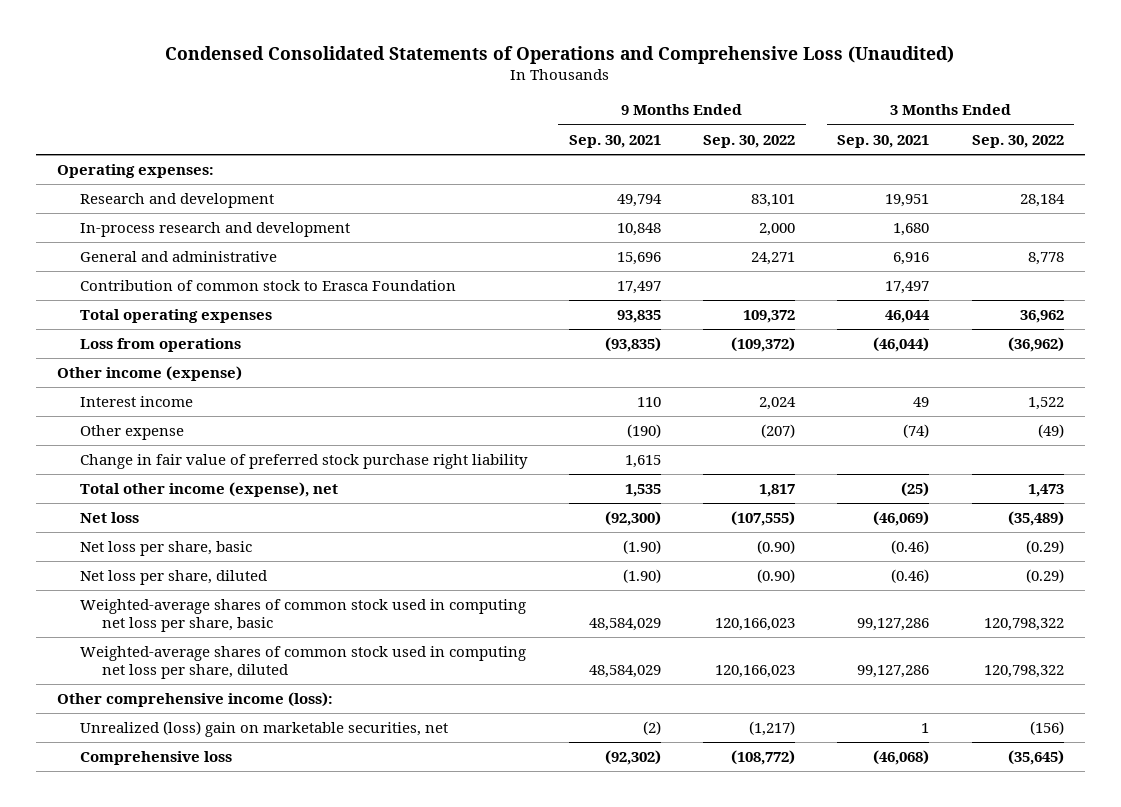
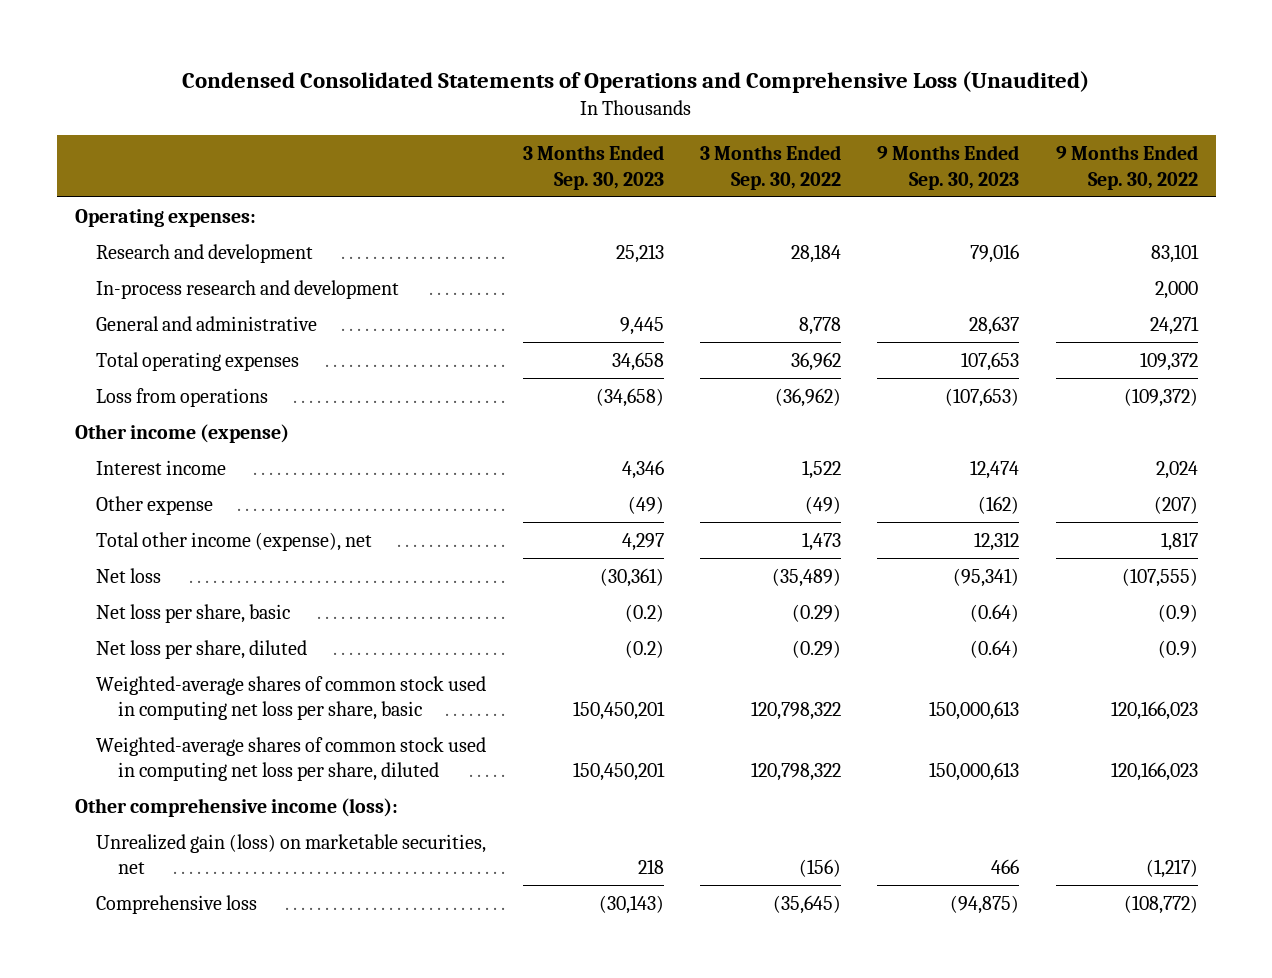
[568,134,661,148] Sep. 30, 2021 -> none
[837,134,930,148] Sep. 30, 2021 -> none
none -> [522,145,664,190] 3 Months Ended Sep. 30, 2023
none -> [877,145,1020,190] 9 Months Ended Sep. 30, 2023
[79,280,456,292] Contribution of common stock to Erasca Foundation -> none
[79,454,528,470] Change in fair value of preferred stock purchase right liability -> none
[757,540,796,555] (0.90) -> [1157,603,1198,622] (0.9)
[757,569,796,584] (0.90) -> [1157,639,1198,658] (0.9)
[79,721,448,738] Unrealized (loss) gain on marketable securities, net -> [96,833,487,875] Unrealized gain (loss) on marketable securities, net

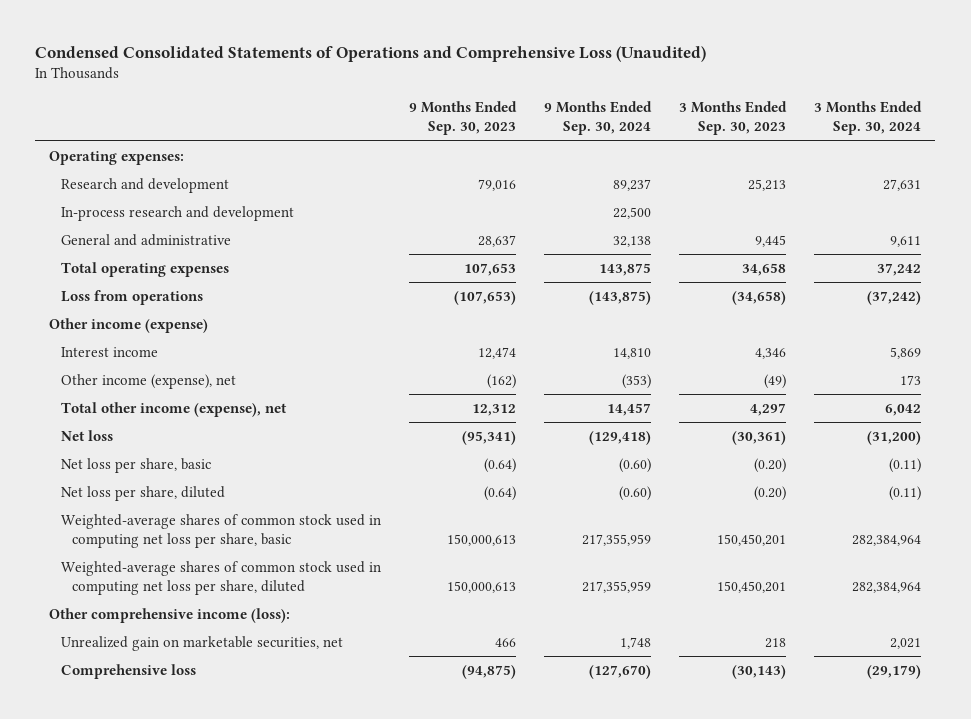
[700,145,842,190] 3 Months Ended Sep. 30, 2022 -> none
[1055,145,1198,190] 9 Months Ended Sep. 30, 2022 -> none
none -> [543,101,652,136] 9 Months Ended Sep. 30, 2024
none -> [814,101,923,136] 3 Months Ended Sep. 30, 2024
[96,495,214,515] Other expense -> [60,373,236,389] Other income (expense), net
[624,603,664,622] (0.2) -> [754,457,787,473] (0.20)
[624,639,664,658] (0.2) -> [754,485,787,501] (0.20)
[96,833,487,875] Unrealized gain (loss) on marketable securities, net -> [60,635,343,651] Unrealized gain on marketable securities, net

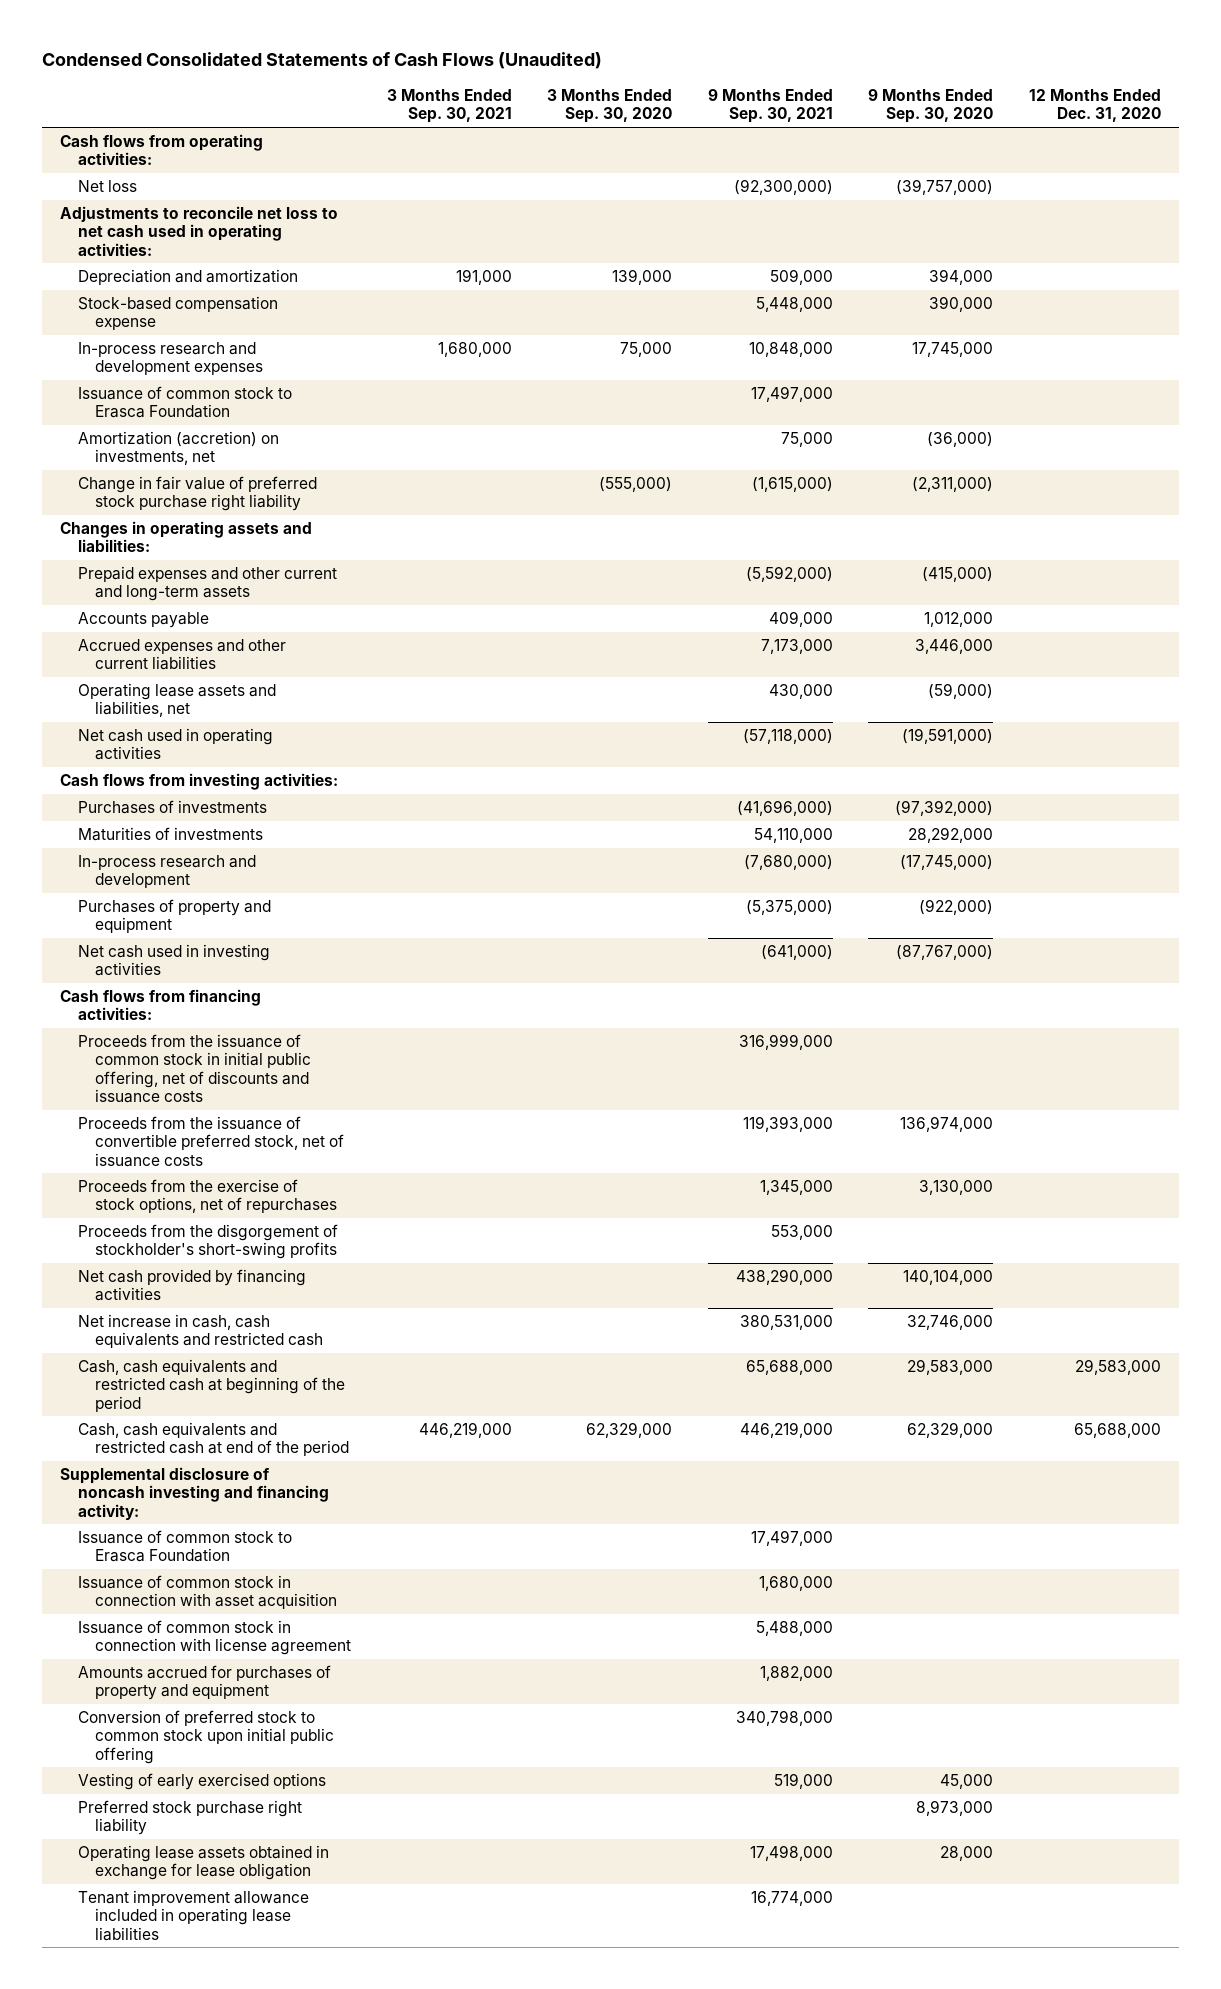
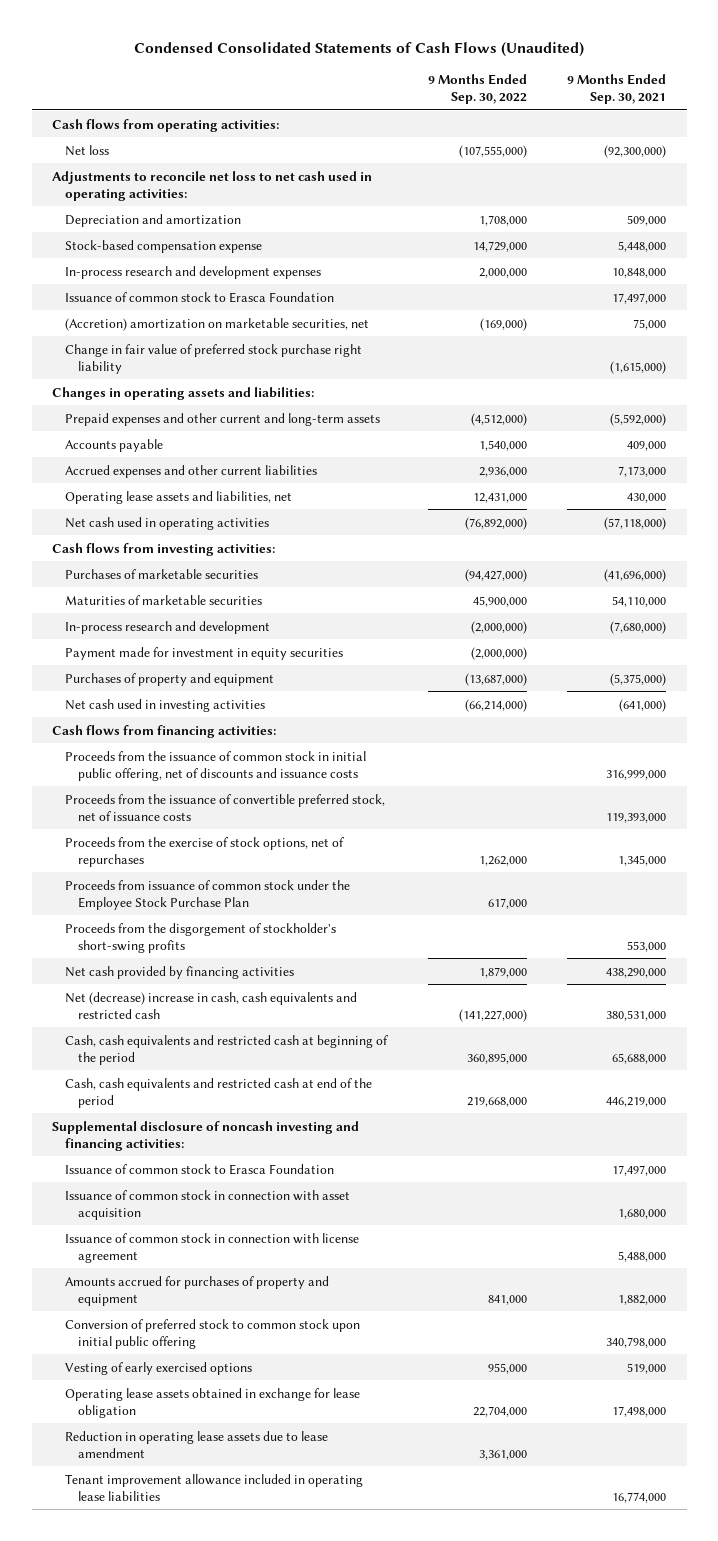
[386,89,512,124] 3 Months Ended Sep. 30, 2021 -> none
[547,89,673,124] 3 Months Ended Sep. 30, 2020 -> none
[868,89,994,124] 9 Months Ended Sep. 30, 2020 -> none
[1028,89,1161,123] 12 Months Ended Dec. 31, 2020 -> none
none -> [427,73,527,105] 9 Months Ended Sep. 30, 2022
[77,431,279,466] Amortization (accretion) on investments, net -> [65,317,370,331] (Accretion) amortization on marketable securities, net
[77,800,267,815] Purchases of investments -> [65,568,259,579] Purchases of marketable securities
[77,827,263,842] Maturities of investments -> [65,594,263,605] Maturities of marketable securities
none -> [65,646,344,660] Payment made for investment in equity securities
none -> [65,879,351,910] Proceeds from issuance of common stock under the Employee Stock Purchase Plan
[77,1314,324,1349] Net increase in cash, cash equivalents and restricted cash -> [65,991,358,1019] Net (decrease) increase in cash, cash equivalents and restricted cash
[59,1467,329,1520] Supplemental disclosure of noncash investing and financing activity: -> [51,1120,359,1151] Supplemental disclosure of noncash investing and financing activities:
[77,1800,302,1836] Preferred stock purchase right liability -> none
none -> [65,1430,329,1458] Reduction in operating lease assets due to lease amendment

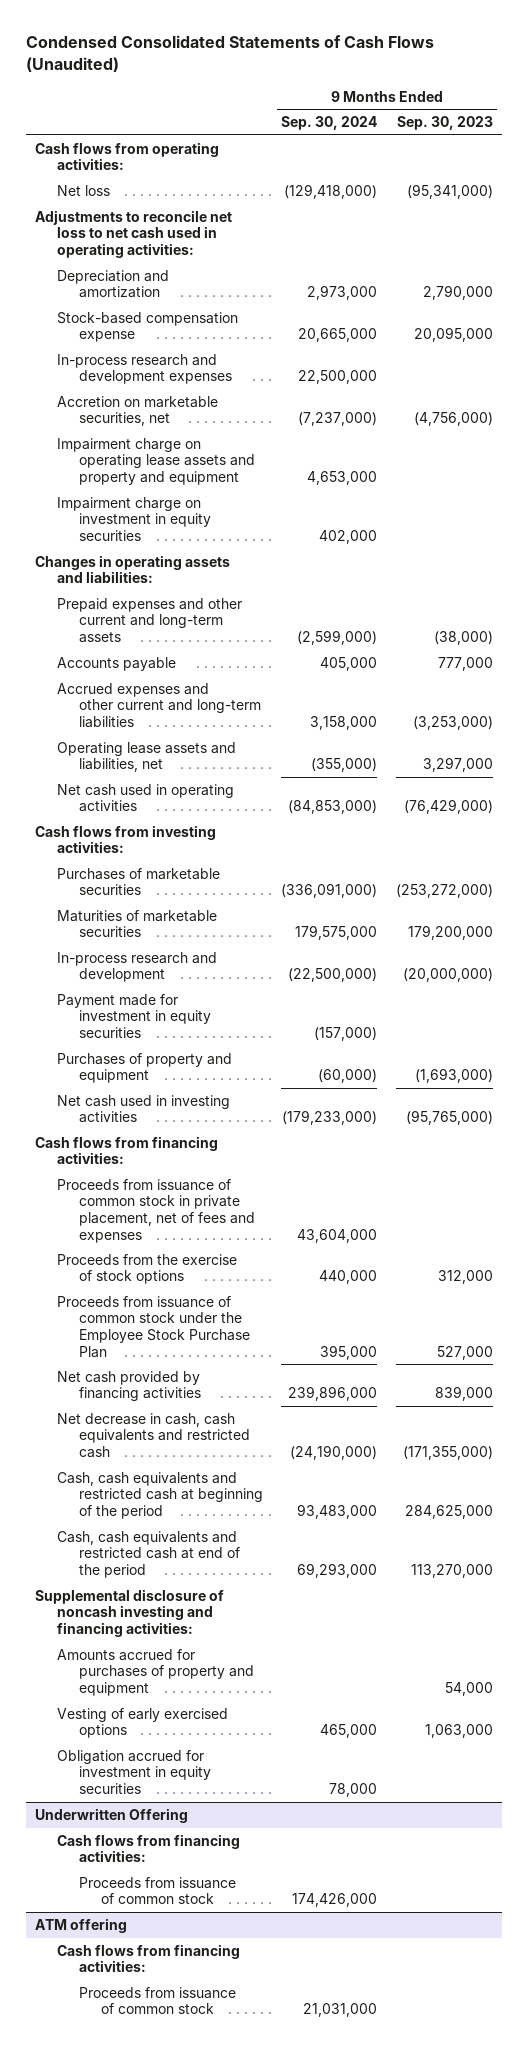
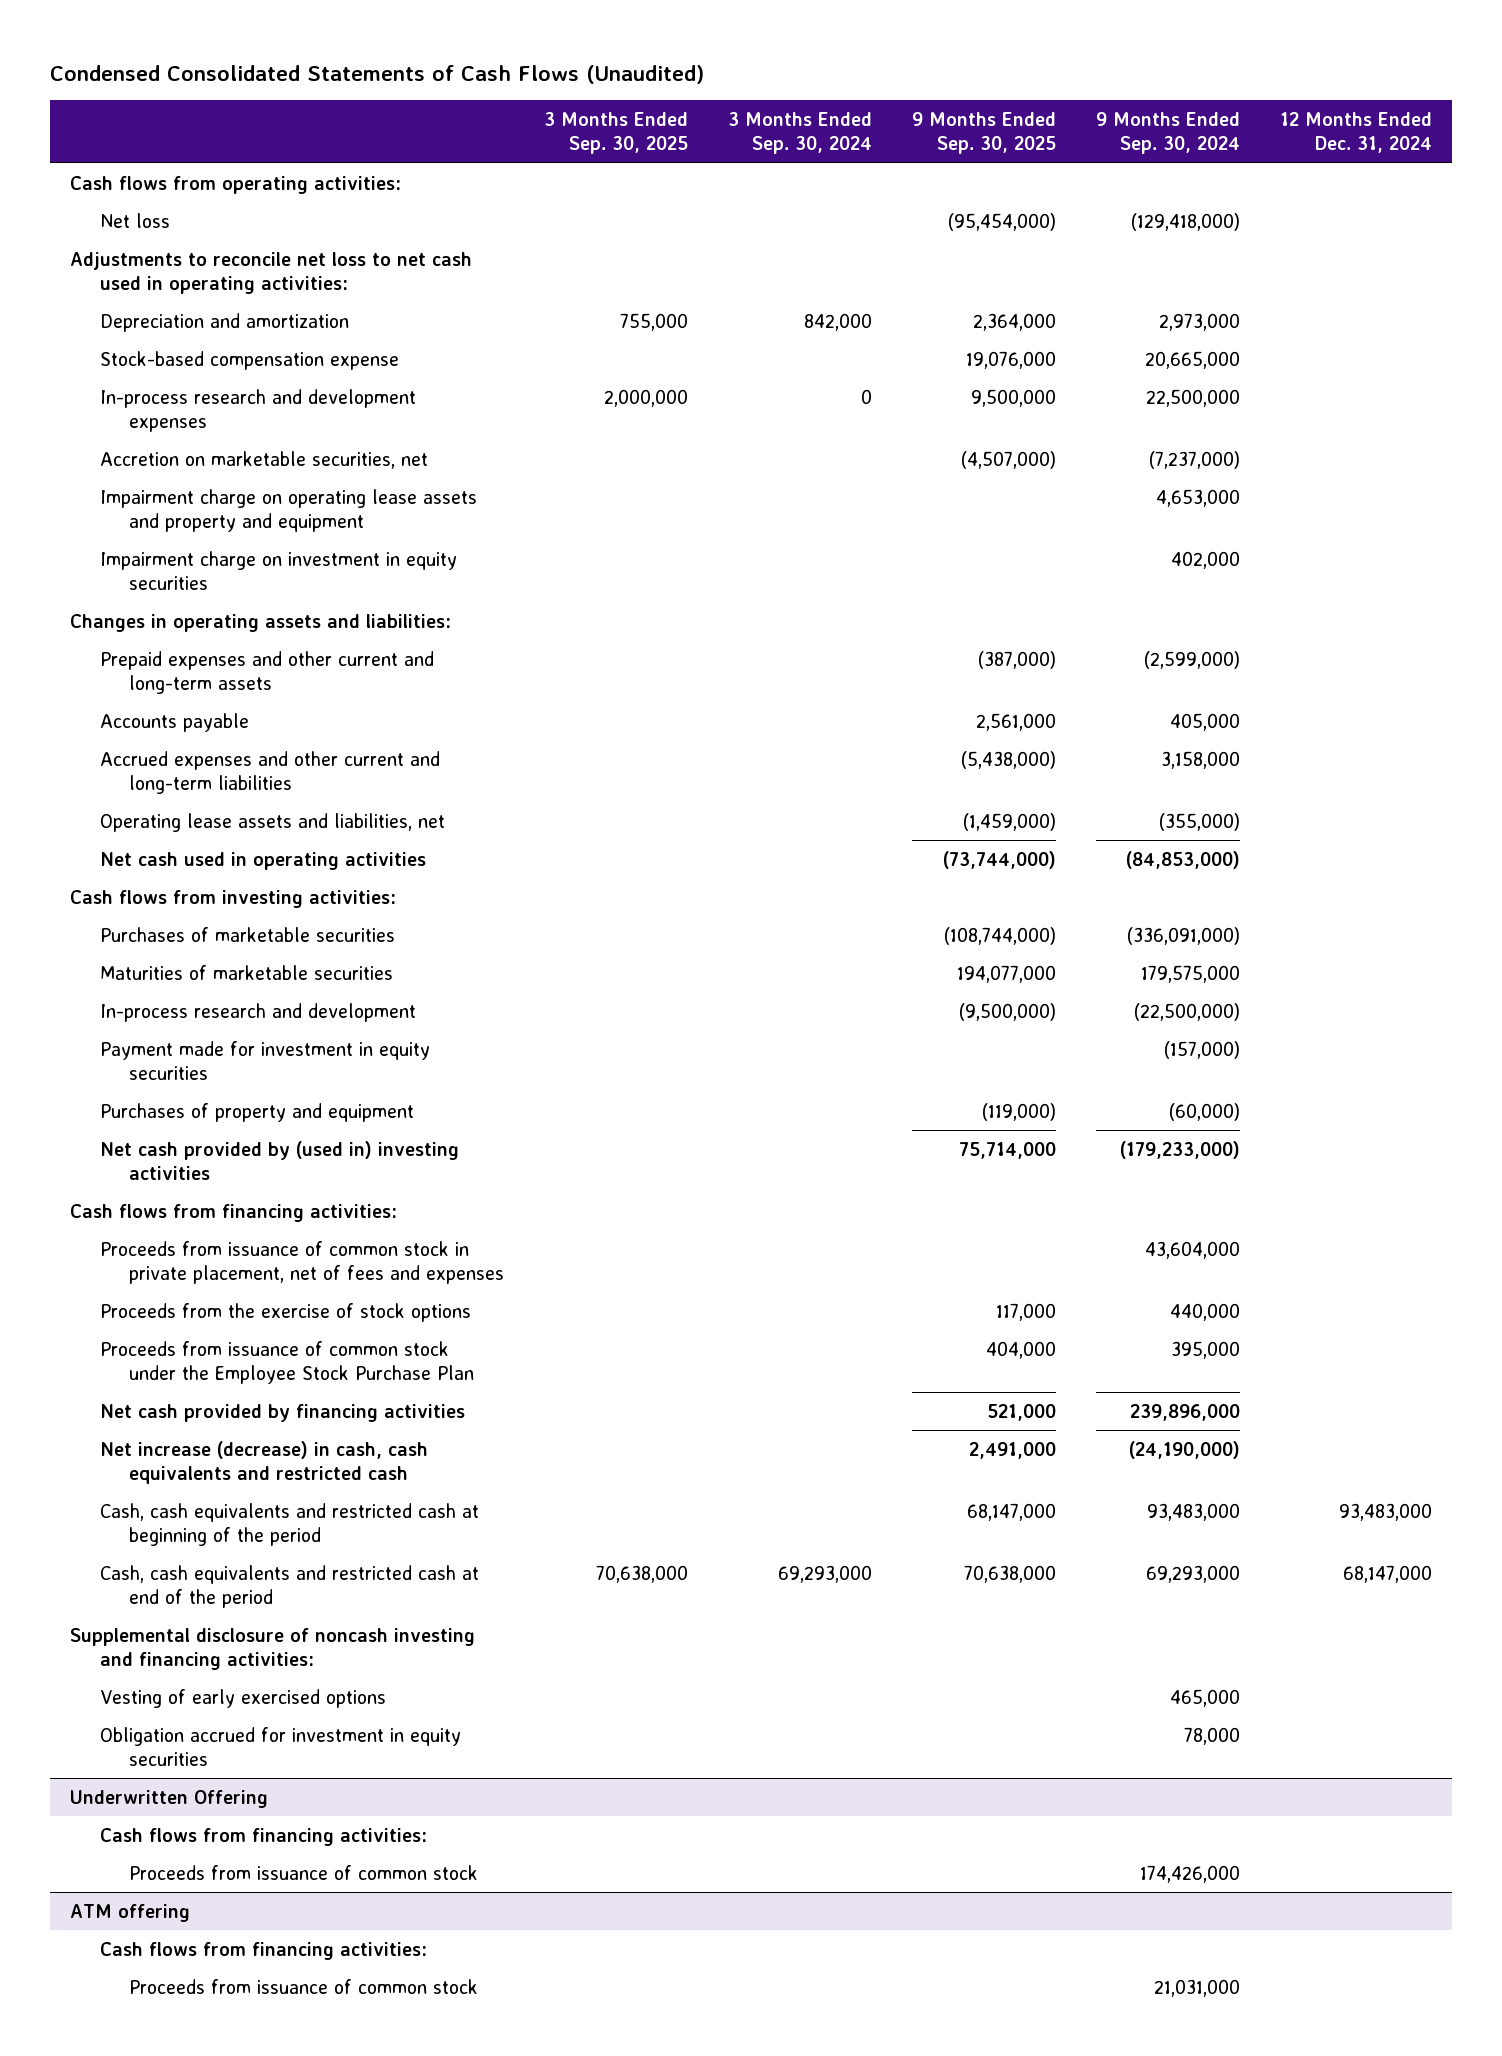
[396,116,493,131] Sep. 30, 2023 -> none
none -> [544,111,689,155] 3 Months Ended Sep. 30, 2025
none -> [728,111,873,155] 3 Months Ended Sep. 30, 2024
none -> [912,111,1057,155] 9 Months Ended Sep. 30, 2025
none -> [1280,111,1433,154] 12 Months Ended Dec. 31, 2024
[57,1094,231,1124] Net cash used in investing activities -> [99,1140,459,1180] Net cash provided by (used in) investing activities
[57,1412,250,1459] Net decrease in cash, cash equivalents and restricted cash -> [99,1440,428,1484] Net increase (decrease) in cash, cash equivalents and restricted cash
[57,1648,254,1697] Amounts accrued for purchases of property and equipment -> none

